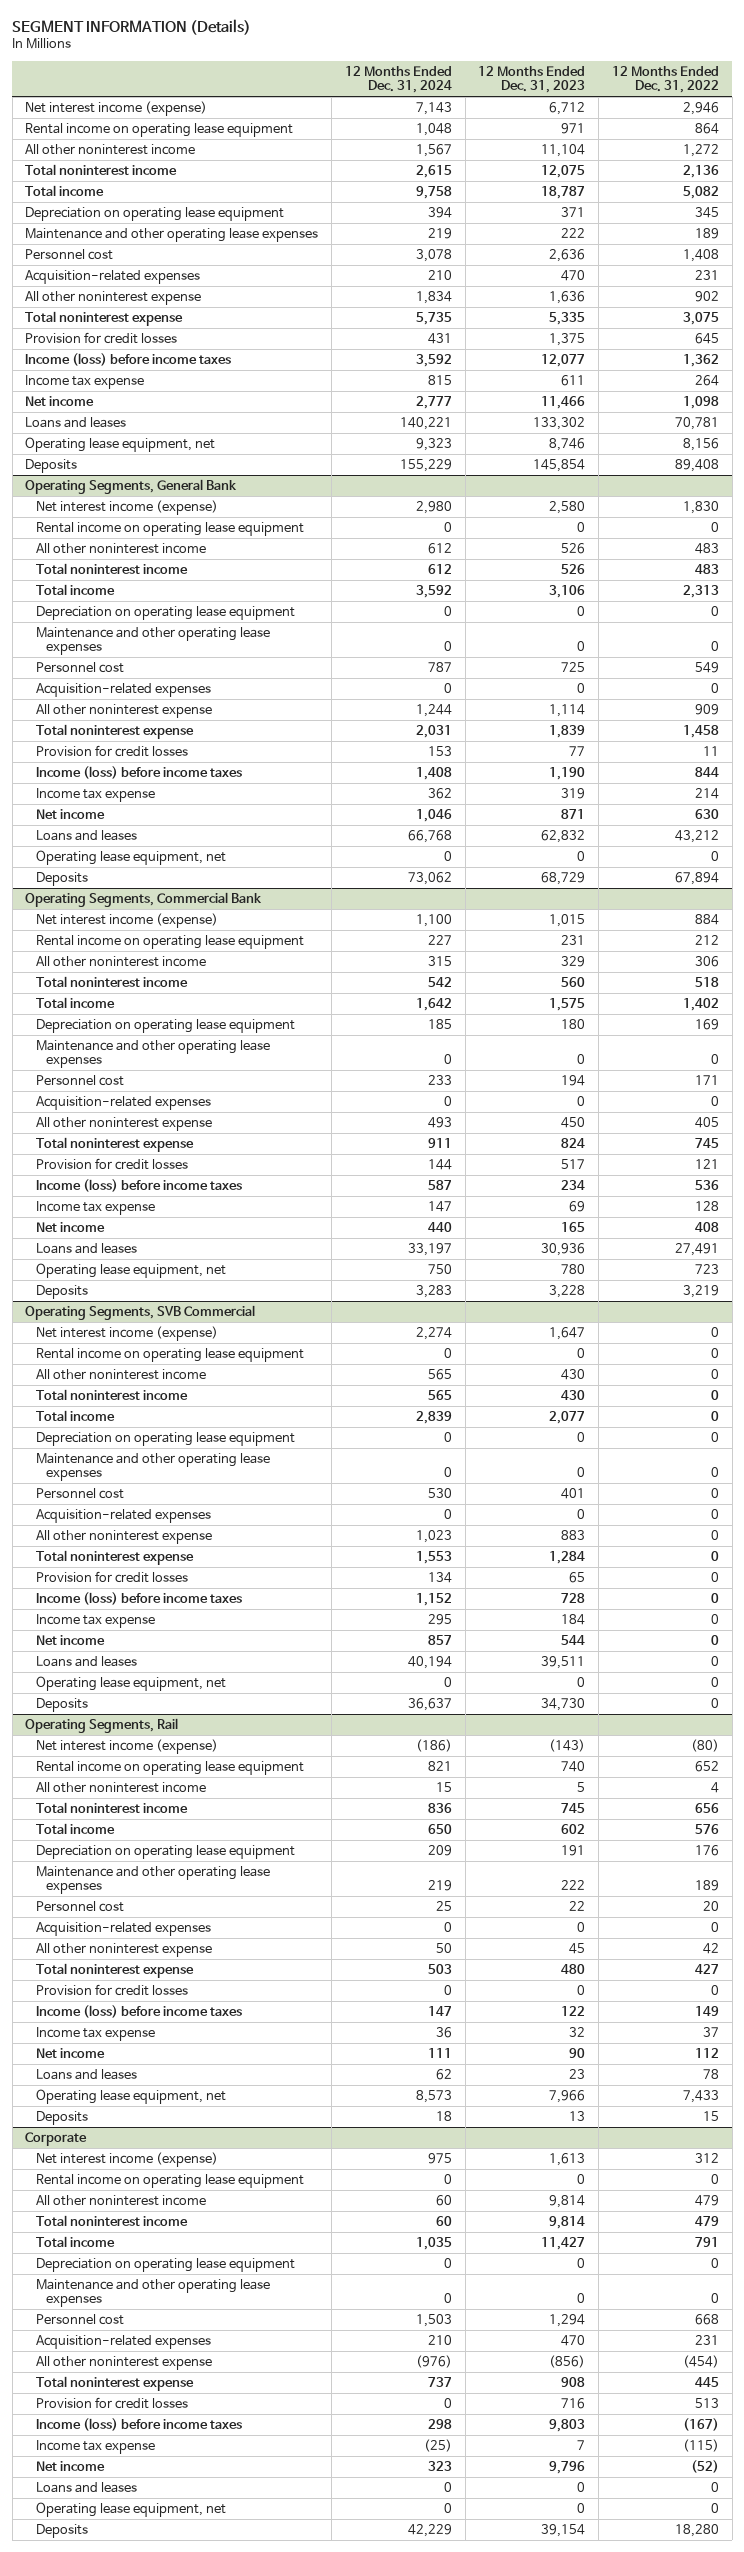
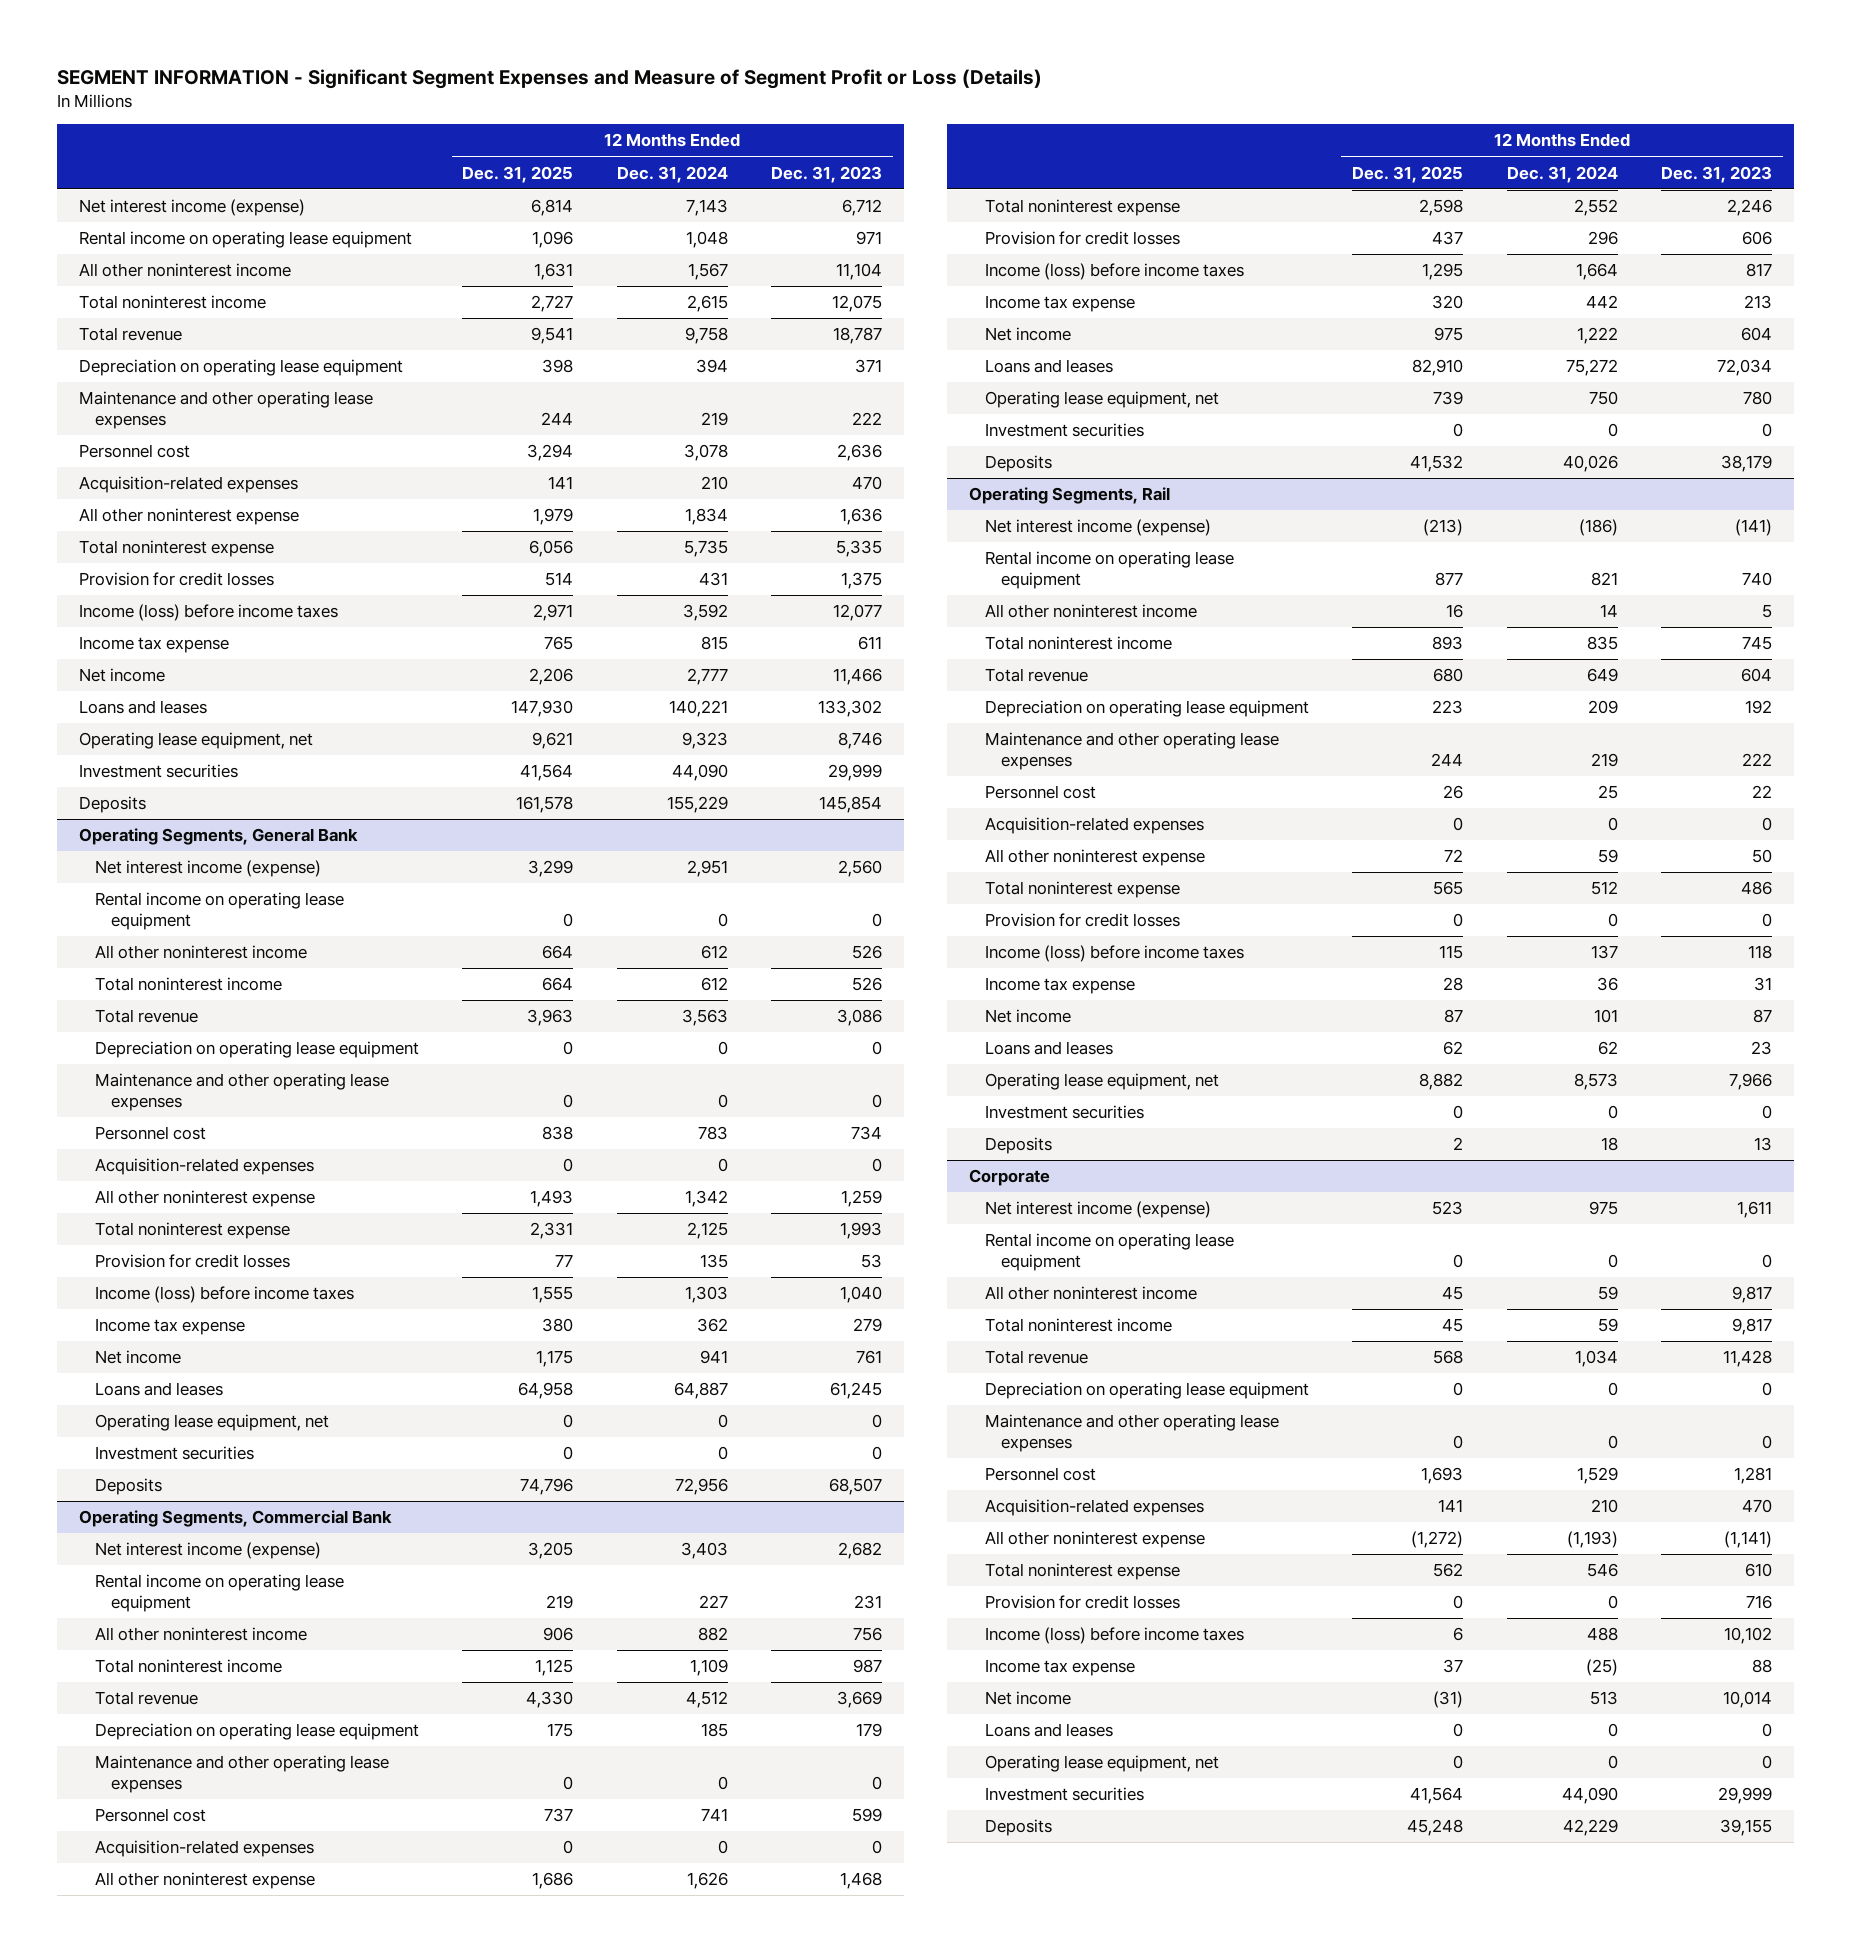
[12,18,252,35] SEGMENT INFORMATION (Details) -> [57,68,1043,89] SEGMENT INFORMATION - Significant Segment Expenses and Measure of Segment Profit or Loss (Details)
[611,65,719,94] 12 Months Ended Dec. 31, 2022 -> none
none -> [462,165,574,183] Dec. 31, 2025
[25,184,105,196] Total income -> [78,327,182,342] Total revenue
none -> [78,764,238,779] Investment securities
[415,500,452,514] 2,980 -> [686,860,728,878] 2,951
[549,500,586,514] 2,580 -> [838,860,883,878] 2,560
[35,583,115,595] Total income -> [95,1009,199,1024] Total revenue
[415,584,452,598] 3,592 -> [681,1009,728,1027] 3,563
[549,584,586,598] 3,106 -> [837,1009,883,1027] 3,086
[427,661,452,672] 787 -> [697,1126,728,1141] 783
[561,661,586,672] 725 -> [851,1126,883,1141] 734
[415,703,452,717] 1,244 -> [684,1190,728,1208] 1,342
[549,703,586,717] 1,114 -> [841,1190,883,1208] 1,259
[415,724,452,738] 2,031 -> [686,1222,728,1240] 2,125
[549,724,586,738] 1,839 -> [840,1222,883,1240] 1,993
[427,745,452,756] 153 -> [699,1254,728,1269] 135
[569,745,586,756] 77 -> [861,1254,883,1269] 53
[415,766,452,780] 1,408 -> [684,1286,728,1304] 1,303
[549,766,586,780] 1,190 -> [840,1286,883,1304] 1,040
[561,787,586,799] 319 -> [853,1318,883,1333] 279
[415,808,452,822] 1,046 -> [699,1350,728,1365] 941
[561,808,586,819] 871 -> [856,1350,883,1365] 761
[407,829,452,843] 66,768 -> [673,1382,728,1400] 64,887
[541,829,586,843] 62,832 -> [830,1382,883,1400] 61,245
none -> [95,1446,255,1461] Investment securities
[407,871,452,885] 73,062 -> [674,1478,728,1496] 72,956
[541,871,586,885] 68,729 -> [829,1478,883,1496] 68,507
[415,913,452,927] 1,100 -> [680,1542,728,1560] 3,403
[549,913,586,927] 1,015 -> [838,1542,883,1560] 2,682
[427,955,452,966] 315 -> [697,1627,728,1642] 882
[561,955,586,967] 329 -> [853,1627,883,1642] 756
[427,976,452,987] 542 -> [689,1659,728,1677] 1,109
[561,976,586,987] 560 -> [853,1659,883,1674] 987
[35,996,115,1008] Total income -> [95,1691,199,1706] Total revenue
[415,997,452,1011] 1,642 -> [685,1691,728,1709] 4,512
[549,997,586,1011] 1,575 -> [837,1691,883,1709] 3,669
[561,1018,586,1029] 180 -> [856,1723,883,1738] 179
[427,1074,452,1085] 233 -> [700,1808,728,1822] 741
[561,1074,586,1086] 194 -> [852,1808,883,1823] 599
[427,1116,452,1128] 493 -> [686,1872,728,1890] 1,626
[561,1116,586,1128] 450 -> [840,1872,883,1890] 1,468
[427,1137,452,1148] 911 -> [1573,199,1618,217] 2,552
[561,1137,586,1148] 824 -> [1727,199,1773,217] 2,246
[427,1158,452,1170] 144 -> [1587,231,1618,246] 296
[561,1158,586,1169] 517 -> [1742,231,1773,246] 606
[427,1179,452,1190] 587 -> [1575,263,1618,281] 1,664
[561,1179,586,1190] 234 -> [1746,263,1773,278] 817
[427,1200,452,1212] 147 -> [1585,295,1618,309] 442
[569,1200,586,1212] 69 -> [1744,295,1773,310] 213
[427,1221,452,1232] 440 -> [1576,327,1618,345] 1,222
[561,1221,586,1232] 165 -> [1741,327,1773,342] 604
[407,1242,452,1256] 33,197 -> [1565,359,1618,377] 75,272
[541,1242,586,1256] 30,936 -> [1717,359,1773,377] 72,034
[25,1304,256,1320] Operating Segments, SVB Commercial -> none
[35,1325,218,1341] Net interest income (expense) -> none
[35,1347,304,1362] Rental income on operating lease equipment -> none
[35,1368,206,1380] All other noninterest income -> none
[35,1388,188,1400] Total noninterest income -> none
[35,1409,115,1421] Total income -> none
[35,1431,295,1446] Depreciation on operating lease equipment -> none
[35,1452,270,1482] Maintenance and other operating lease expenses -> none
[35,1487,124,1499] Personnel cost -> none
[35,1508,211,1523] Acquisition-related expenses -> none
[35,1529,212,1544] All other noninterest expense -> none
[35,1549,194,1565] Total noninterest expense -> none
[35,1570,188,1583] Provision for credit losses -> none
[35,1591,242,1605] Income (loss) before income taxes -> none
[35,1613,155,1628] Income tax expense -> none
[35,1634,105,1645] Net income -> none
[35,1655,137,1667] Loans and leases -> none
[35,1675,226,1691] Operating lease equipment, net -> none
[35,1697,88,1712] Deposits -> none
none -> [984,423,1144,438] Investment securities
[415,1284,452,1298] 3,283 -> [1562,455,1618,473] 40,026
[549,1284,586,1298] 3,228 -> [1721,455,1773,473] 38,179
[549,1738,586,1752] (143) -> [1735,519,1773,537] (141)
[435,1781,452,1792] 15 -> [1599,604,1618,618] 14
[427,1802,452,1813] 836 -> [1586,636,1618,651] 835
[35,1822,115,1834] Total income -> [984,668,1088,683] Total revenue
[427,1823,452,1834] 650 -> [1586,668,1618,683] 649
[561,1823,586,1834] 602 -> [1741,668,1773,683] 604
[561,1844,586,1856] 191 -> [1745,700,1773,715] 192
[435,1942,452,1953] 50 -> [1597,849,1618,864] 59
[569,1942,586,1954] 45 -> [1752,849,1773,864] 50
[427,1963,452,1974] 503 -> [1590,881,1618,896] 512
[561,1963,586,1974] 480 -> [1741,881,1773,896] 486
[427,2005,452,2016] 147 -> [1590,945,1618,960] 137
[561,2005,586,2016] 122 -> [1748,945,1773,960] 118
[569,2026,586,2037] 32 -> [1754,977,1773,992] 31
[427,2047,452,2058] 111 -> [1593,1009,1618,1024] 101
[569,2047,586,2058] 90 -> [1753,1009,1773,1024] 87
none -> [984,1105,1144,1120] Investment securities
[549,2152,586,2166] 1,613 -> [1737,1201,1773,1219] 1,611
[435,2194,452,2206] 60 -> [1597,1286,1618,1301] 59
[549,2194,586,2208] 9,814 -> [1732,1286,1773,1304] 9,817
[435,2215,452,2226] 60 -> [1597,1318,1618,1333] 59
[549,2215,586,2229] 9,814 -> [1732,1318,1773,1336] 9,817
[35,2235,115,2247] Total income -> [984,1350,1088,1365] Total revenue
[415,2236,452,2250] 1,035 -> [1574,1350,1618,1368] 1,034
[541,2236,586,2250] 11,427 -> [1723,1350,1773,1368] 11,428
[415,2313,452,2327] 1,503 -> [1576,1467,1618,1485] 1,529
[549,2313,586,2327] 1,294 -> [1734,1467,1773,1485] 1,281
[415,2354,452,2368] (976) -> [1566,1531,1618,1549] (1,193)
[549,2354,586,2368] (856) -> [1724,1531,1773,1549] (1,141)
[427,2376,452,2387] 737 -> [1586,1563,1618,1578] 546
[561,2376,586,2387] 908 -> [1745,1563,1773,1578] 610
[427,2418,452,2429] 298 -> [1586,1627,1618,1642] 488
[549,2418,586,2432] 9,803 -> [1724,1627,1773,1645] 10,102
[577,2439,586,2450] 7 -> [1752,1659,1773,1674] 88
[427,2460,452,2471] 323 -> [1589,1691,1618,1706] 513
[549,2460,586,2474] 9,796 -> [1723,1691,1773,1709] 10,014
none -> [984,1787,1144,1802] Investment securities
[541,2523,586,2537] 39,154 -> [1720,1819,1773,1837] 39,155

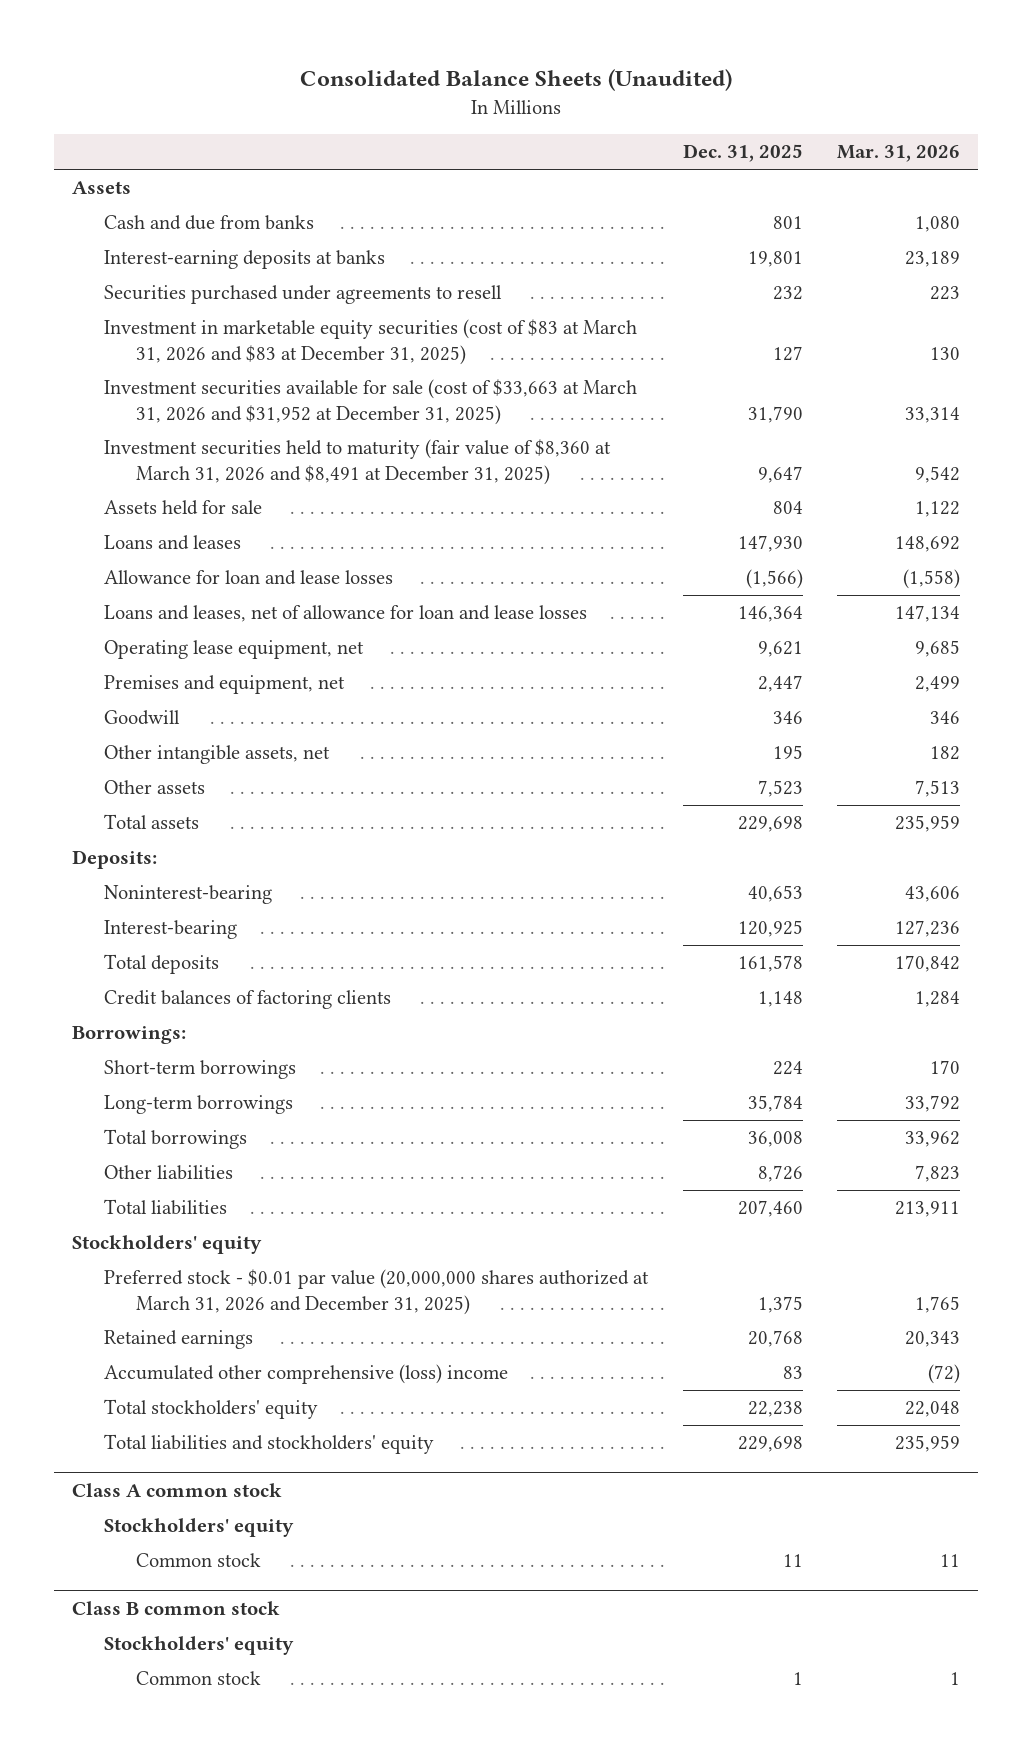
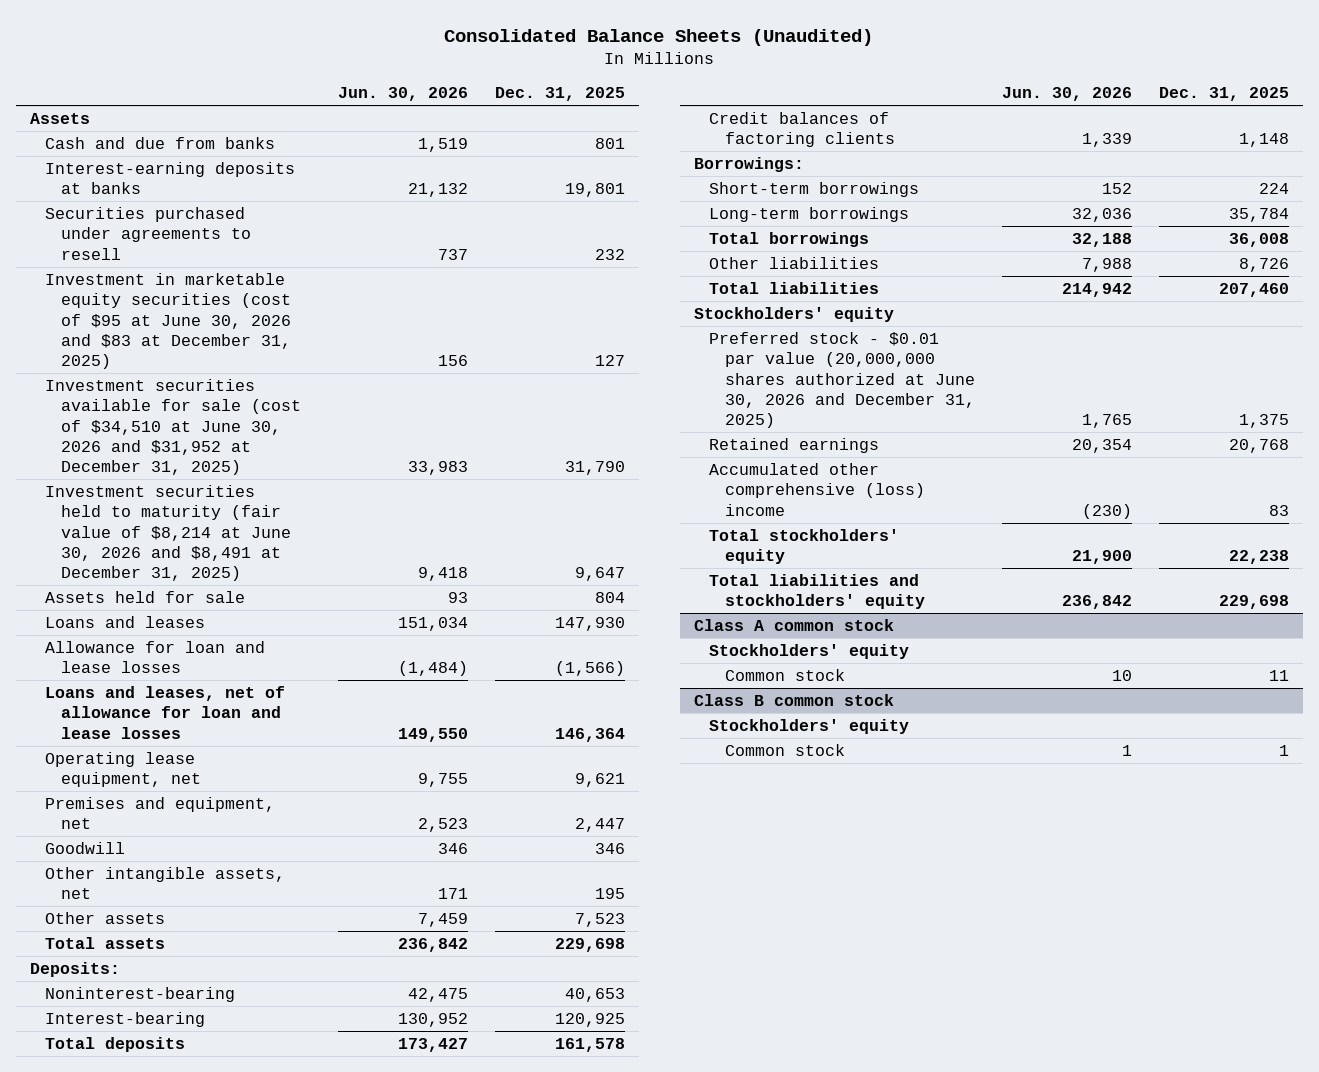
[837,145,961,163] Mar. 31, 2026 -> none
none -> [338,87,469,102] Jun. 30, 2026
[104,318,638,365] Investment in marketable equity securities (cost of $83 at March 31, 2026 and $83 at December 31, 2025) -> [45,272,291,370] Investment in marketable equity securities (cost of $95 at June 30, 2026 and $83 at December 31, 2025)
[104,378,638,425] Investment securities available for sale (cost of $33,663 at March 31, 2026 and $31,952 at December 31, 2025) -> [45,378,301,476] Investment securities available for sale (cost of $34,510 at June 30, 2026 and $31,952 at December 31, 2025)
[104,438,612,485] Investment securities held to maturity (fair value of $8,360 at March 31, 2026 and $8,491 at December 31, 2025) -> [45,484,291,582] Investment securities held to maturity (fair value of $8,214 at June 30, 2026 and $8,491 at December 31, 2025)
[104,1268,650,1315] Preferred stock - $0.01 par value (20,000,000 shares authorized at March 31, 2026 and December 31, 2025) -> [709,331,975,429] Preferred stock - $0.01 par value (20,000,000 shares authorized at June 30, 2026 and December 31, 2025)

